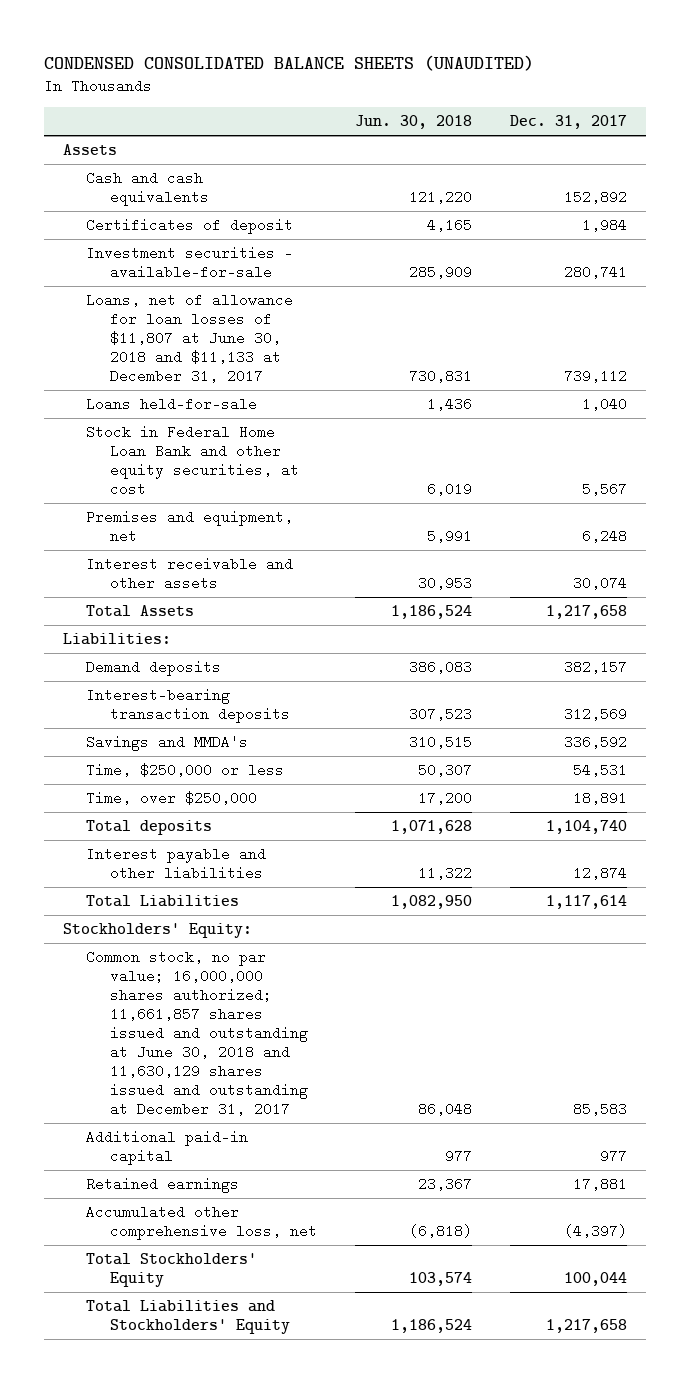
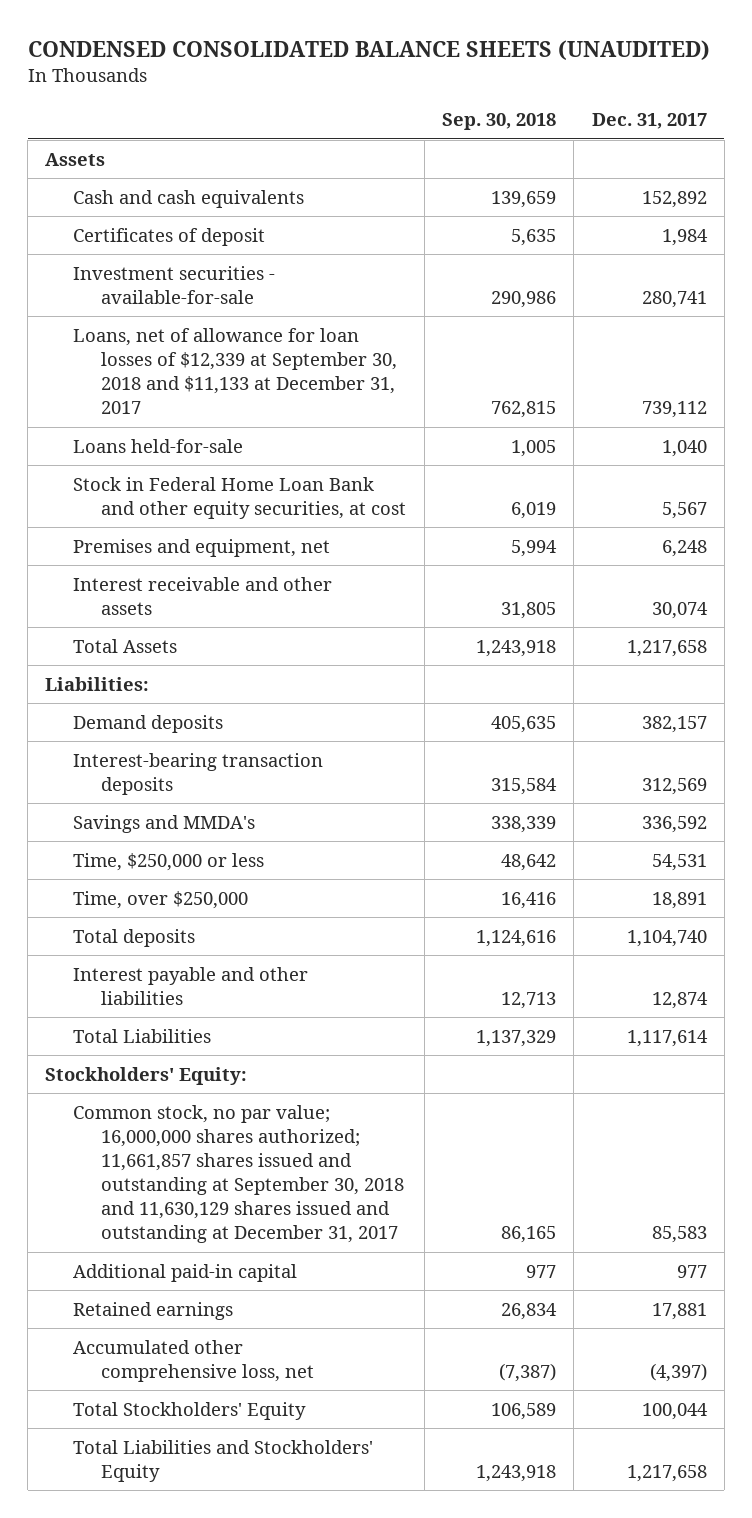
[354,115,472,130] Jun. 30, 2018 -> none
none -> [441,113,556,131] Sep. 30, 2018
[86,292,294,384] Loans, net of allowance for loan losses of $11,807 at June 30, 2018 and $11,133 at December 31, 2017 -> [73,327,398,415] Loans, net of allowance for loan losses of $12,339 at September 30, 2018 and $11,133 at December 31, 2017
[86,949,308,1117] Common stock, no par value; 16,000,000 shares authorized; 11,661,857 shares issued and outstanding at June 30, 2018 and 11,630,129 shares issued and outstanding at December 31, 2017 -> [73,1104,405,1244] Common stock, no par value; 16,000,000 shares authorized; 11,661,857 shares issued and outstanding at September 30, 2018 and 11,630,129 shares issued and outstanding at December 31, 2017

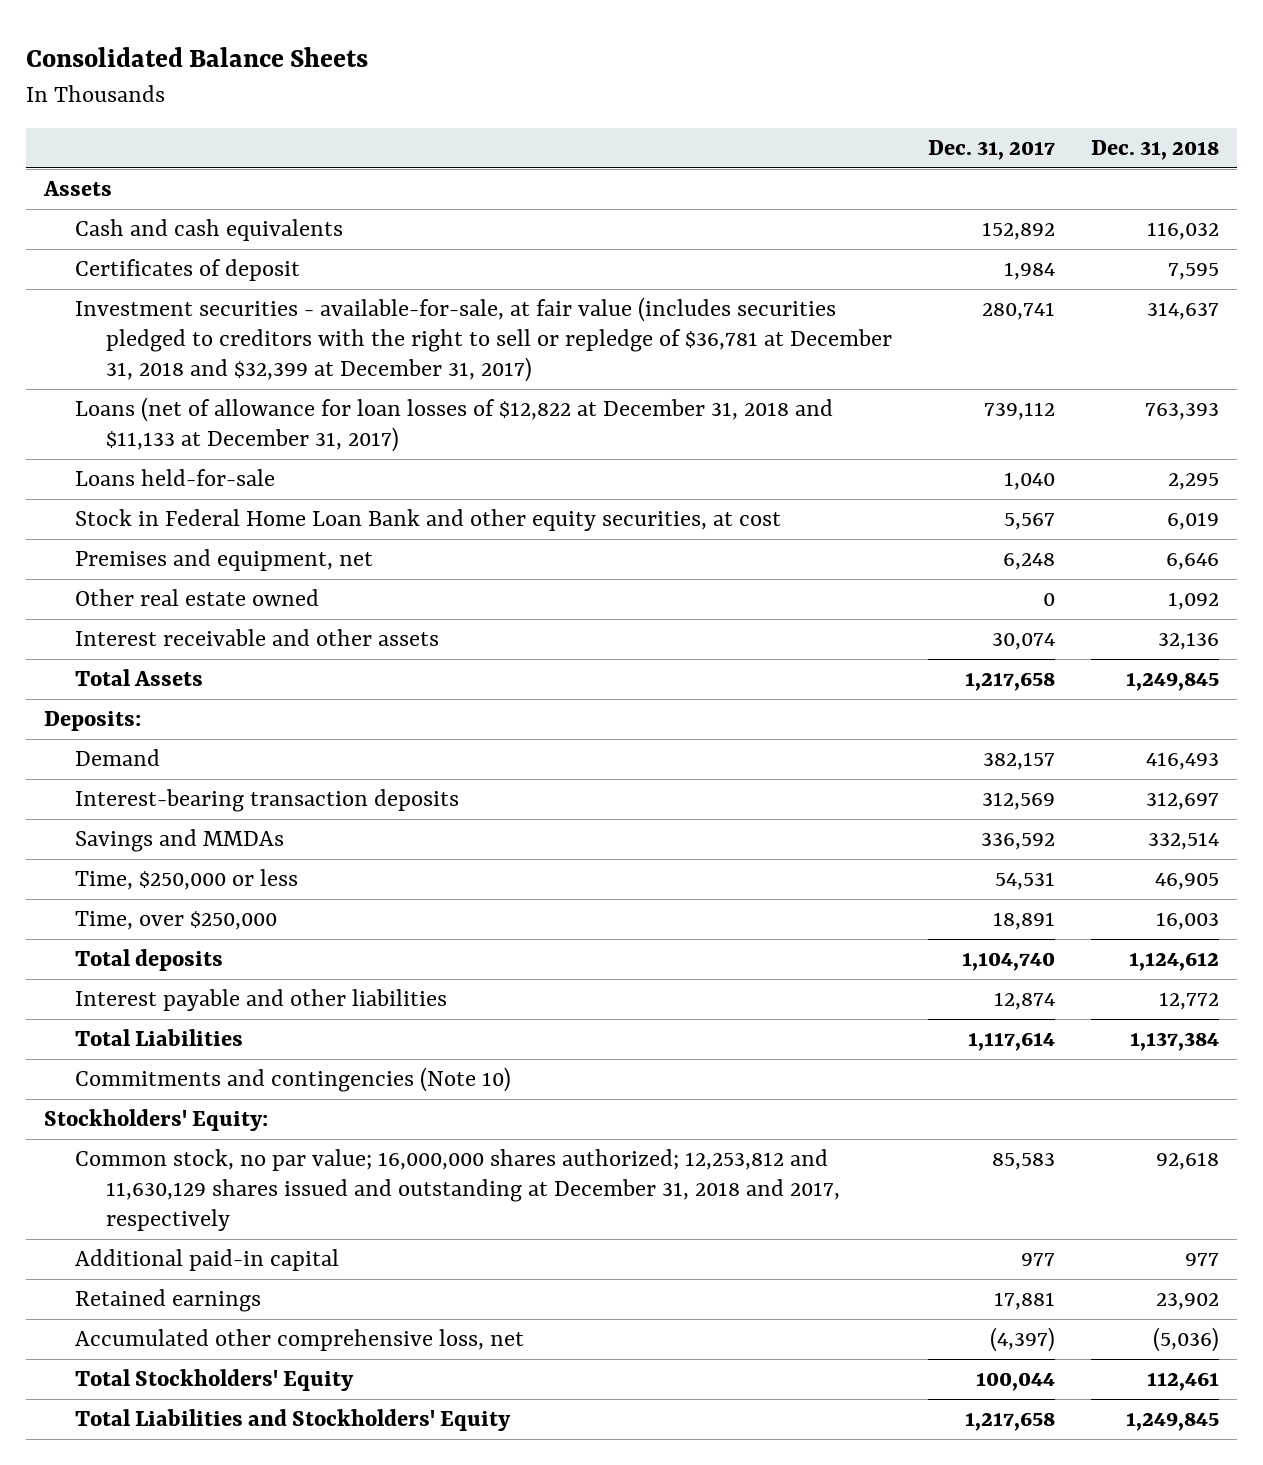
[27,39,710,60] CONDENSED CONSOLIDATED BALANCE SHEETS (UNAUDITED) -> [26,46,369,67] Consolidated Balance Sheets
[441,113,556,131] Sep. 30, 2018 -> none
none -> [1090,140,1219,161] Dec. 31, 2018
[73,265,276,304] Investment securities - available-for-sale -> [75,297,893,383] Investment securities - available-for-sale, at fair value (includes securities pledged to creditors with the right to sell or repledge of $36,781 at December 31, 2018 and $32,399 at December 31, 2017)
[73,327,398,415] Loans, net of allowance for loan losses of $12,339 at September 30, 2018 and $11,133 at December 31, 2017 -> [75,397,834,453] Loans (net of allowance for loan losses of $12,822 at December 31, 2018 and $11,133 at December 31, 2017)
none -> [75,589,320,607] Other real estate owned
[45,676,150,691] Liabilities: -> none
none -> [44,711,142,732] Deposits:
[73,714,224,733] Demand deposits -> [75,749,161,767] Demand
[73,814,256,833] Savings and MMDA's -> [75,829,285,853] Savings and MMDAs
none -> [75,1067,512,1093] Commitments and contingencies (Note 10)
[73,1104,405,1244] Common stock, no par value; 16,000,000 shares authorized; 11,661,857 shares issued and outstanding at September 30, 2018 and 11,630,129 shares issued and outstanding at December 31, 2017 -> [75,1149,841,1232] Common stock, no par value; 16,000,000 shares authorized; 12,253,812 and 11,630,129 shares issued and outstanding at December 31, 2018 and 2017, respectively

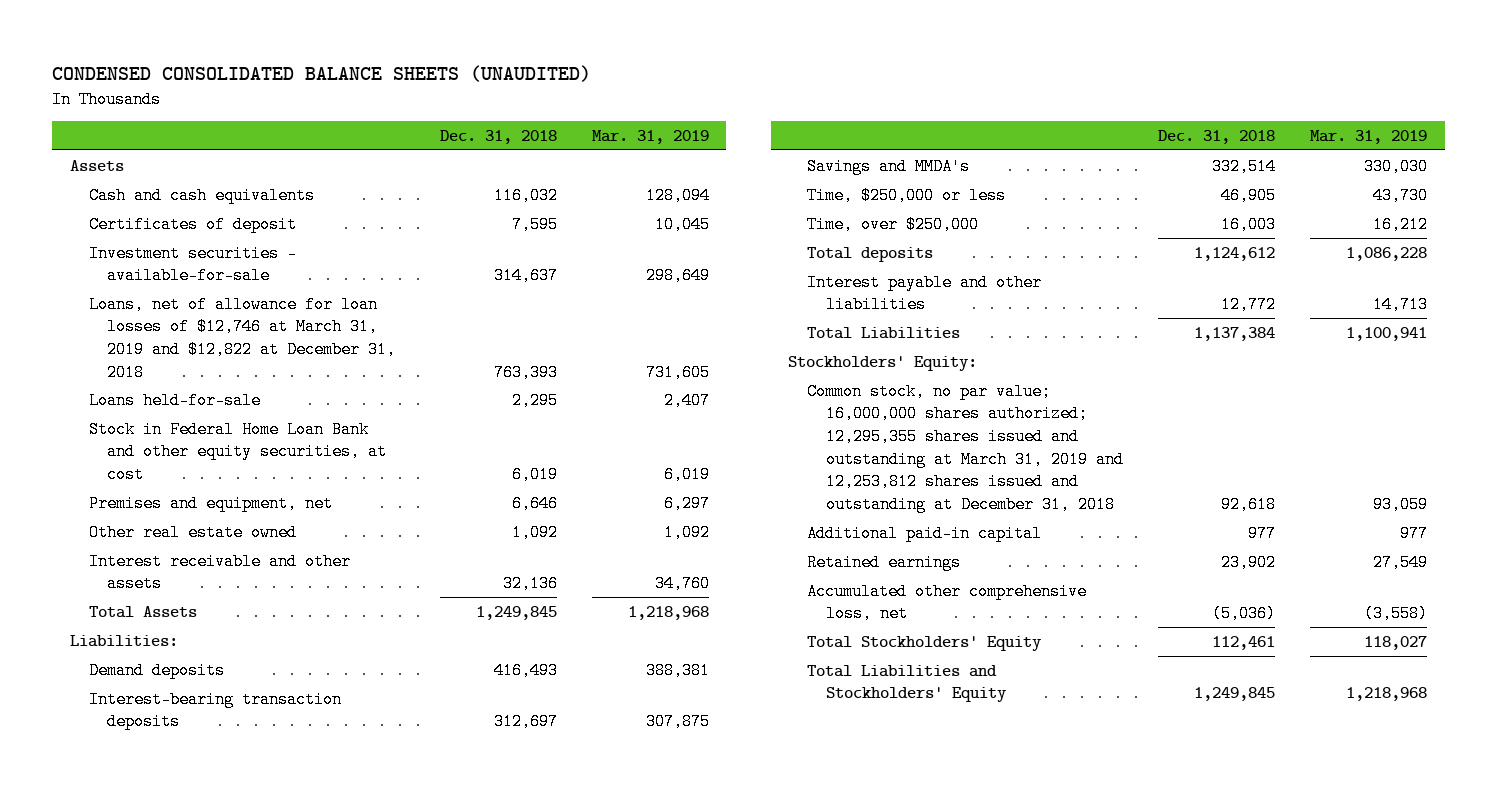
[26,46,369,67] Consolidated Balance Sheets -> [52,64,592,82] CONDENSED CONSOLIDATED BALANCE SHEETS (UNAUDITED)
[928,140,1056,161] Dec. 31, 2017 -> none
none -> [591,130,709,145] Mar. 31, 2019
[75,297,893,383] Investment securities - available-for-sale, at fair value (includes securities pledged to creditors with the right to sell or repledge of $36,781 at December 31, 2018 and $32,399 at December 31, 2017) -> [88,244,297,285] Investment securities - available-for-sale
[75,397,834,453] Loans (net of allowance for loan losses of $12,822 at December 31, 2018 and $11,133 at December 31, 2017) -> [88,295,397,381] Loans, net of allowance for loan losses of $12,746 at March 31, 2019 and $12,822 at December 31, 2018
[44,711,142,732] Deposits: -> none
none -> [70,634,179,647] Liabilities:
[75,749,161,767] Demand -> [88,661,225,679] Demand deposits
[75,829,285,853] Savings and MMDAs -> [806,157,970,175] Savings and MMDA's
[75,1067,512,1093] Commitments and contingencies (Note 10) -> none
[75,1149,841,1232] Common stock, no par value; 16,000,000 shares authorized; 12,253,812 and 11,630,129 shares issued and outstanding at December 31, 2018 and 2017, respectively -> [806,382,1124,513] Common stock, no par value; 16,000,000 shares authorized; 12,295,355 shares issued and outstanding at March 31, 2019 and 12,253,812 shares issued and outstanding at December 31, 2018

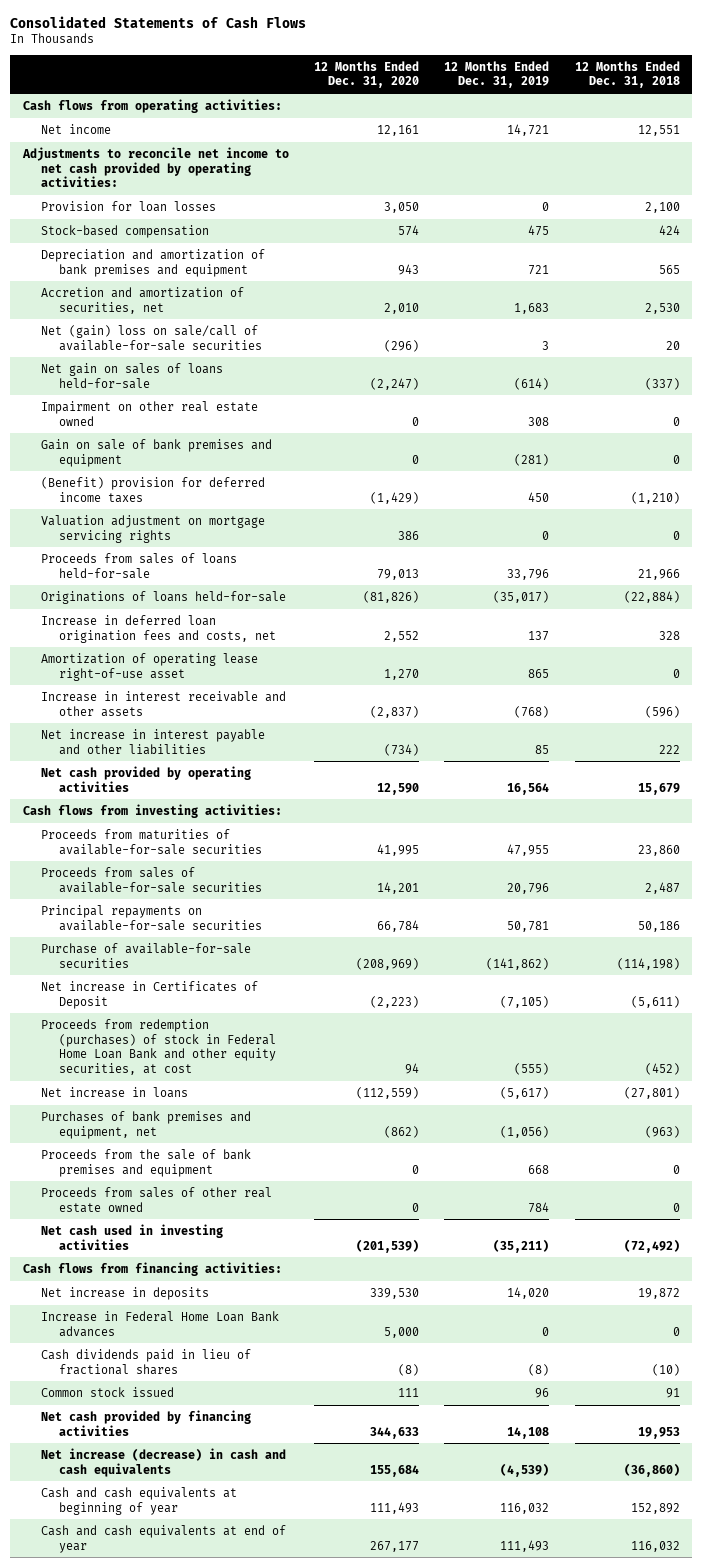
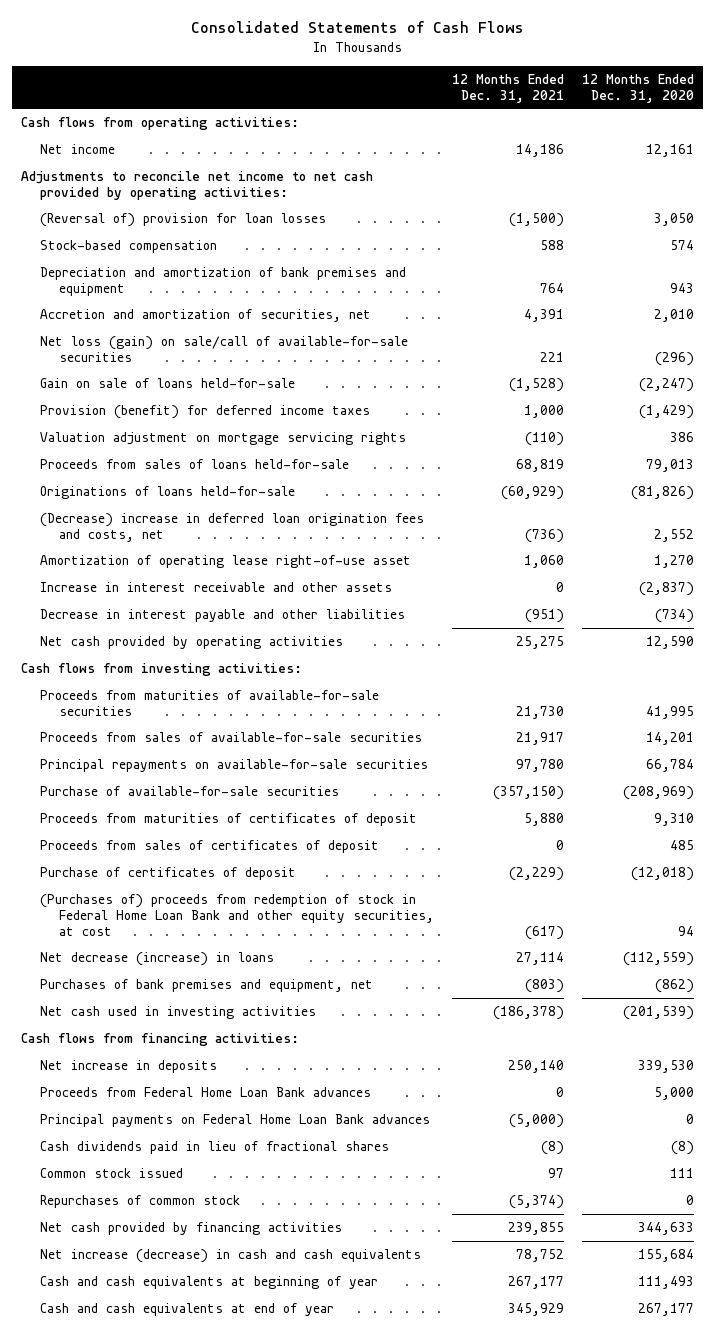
[444,60,550,89] 12 Months Ended Dec. 31, 2019 -> none
[574,60,680,89] 12 Months Ended Dec. 31, 2018 -> none
none -> [452,73,565,103] 12 Months Ended Dec. 31, 2021
[40,200,216,212] Provision for loan losses -> [39,213,326,228] (Reversal of) provision for loan losses
[40,400,258,426] Impairment on other real estate owned -> none
[40,438,272,467] Gain on sale of bank premises and equipment -> none
[40,324,262,351] Net (gain) loss on sale/call of available-for-sale securities -> [39,336,408,362] Net loss (gain) on sale/call of available-for-sale securities
[40,362,223,389] Net gain on sales of loans held-for-sale -> [39,378,295,389] Gain on sale of loans held-for-sale
[40,476,265,503] (Benefit) provision for deferred income taxes -> [39,405,370,420] Provision (benefit) for deferred income taxes
[40,614,276,643] Increase in deferred loan origination fees and costs, net -> [39,513,424,542] (Decrease) increase in deferred loan origination fees and costs, net
[40,728,265,755] Net increase in interest payable and other liabilities -> [39,609,405,623] Decrease in interest payable and other liabilities
none -> [39,813,417,827] Proceeds from maturities of certificates of deposit
none -> [39,840,379,854] Proceeds from sales of certificates of deposit
[40,980,258,1009] Net increase in Certificates of Deposit -> [39,867,296,881] Purchase of certificates of deposit
[370,995,420,1008] (2,223) -> [631,867,695,882] (12,018)
[40,1018,276,1076] Proceeds from redemption (purchases) of stock in Federal Home Loan Bank and other equity securities, at cost -> [39,894,434,936] (Purchases of) proceeds from redemption of stock in Federal Home Loan Bank and other equity securities, at cost
[40,1086,188,1098] Net increase in loans -> [39,952,274,967] Net decrease (increase) in loans
[40,1148,251,1177] Proceeds from the sale of bank premises and equipment -> none
[40,1186,272,1213] Proceeds from sales of other real estate owned -> none
[40,1310,279,1337] Increase in Federal Home Loan Bank advances -> [39,1087,371,1098] Proceeds from Federal Home Loan Bank advances
none -> [39,1114,430,1128] Principal payments on Federal Home Loan Bank advances
none -> [39,1195,240,1209] Repurchases of common stock

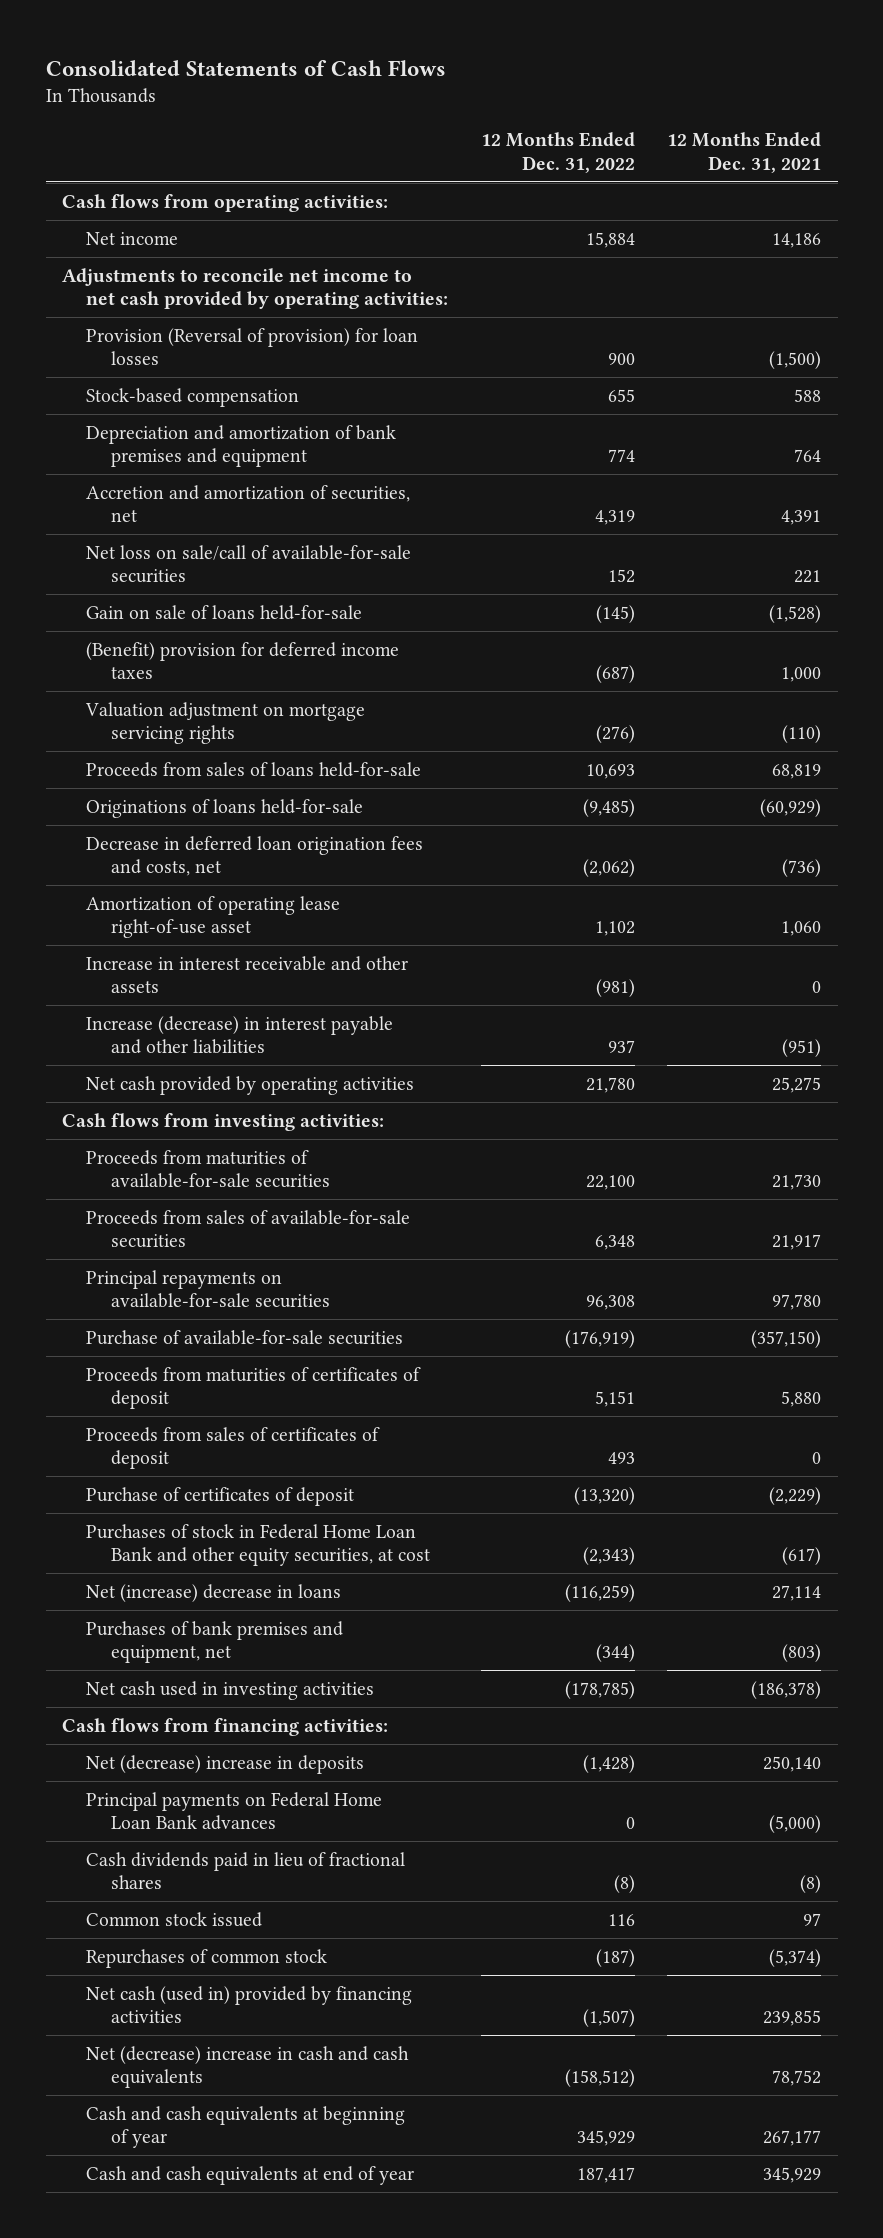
[582,73,695,103] 12 Months Ended Dec. 31, 2020 -> none
none -> [480,132,635,173] 12 Months Ended Dec. 31, 2022
[39,213,326,228] (Reversal of) provision for loan losses -> [86,327,419,366] Provision (Reversal of provision) for loan losses
[39,336,408,362] Net loss (gain) on sale/call of available-for-sale securities -> [86,544,412,584] Net loss on sale/call of available-for-sale securities
[39,405,370,420] Provision (benefit) for deferred income taxes -> [86,641,400,680] (Benefit) provision for deferred income taxes
[39,513,424,542] (Decrease) increase in deferred loan origination fees and costs, net -> [86,835,424,877] Decrease in deferred loan origination fees and costs, net
[39,609,405,623] Decrease in interest payable and other liabilities -> [86,1015,394,1055] Increase (decrease) in interest payable and other liabilities
[39,894,434,936] (Purchases of) proceeds from redemption of stock in Federal Home Loan Bank and other equity securities, at cost -> [86,1523,430,1567] Purchases of stock in Federal Home Loan Bank and other equity securities, at cost
[39,952,274,967] Net decrease (increase) in loans -> [86,1583,342,1602] Net (increase) decrease in loans
[39,1087,371,1098] Proceeds from Federal Home Loan Bank advances -> none
[39,1060,217,1074] Net increase in deposits -> [86,1754,365,1774] Net (decrease) increase in deposits
[39,1222,342,1236] Net cash provided by financing activities -> [86,1985,413,2024] Net cash (used in) provided by financing activities
[39,1249,421,1264] Net increase (decrease) in cash and cash equivalents -> [86,2045,410,2089] Net (decrease) increase in cash and cash equivalents

